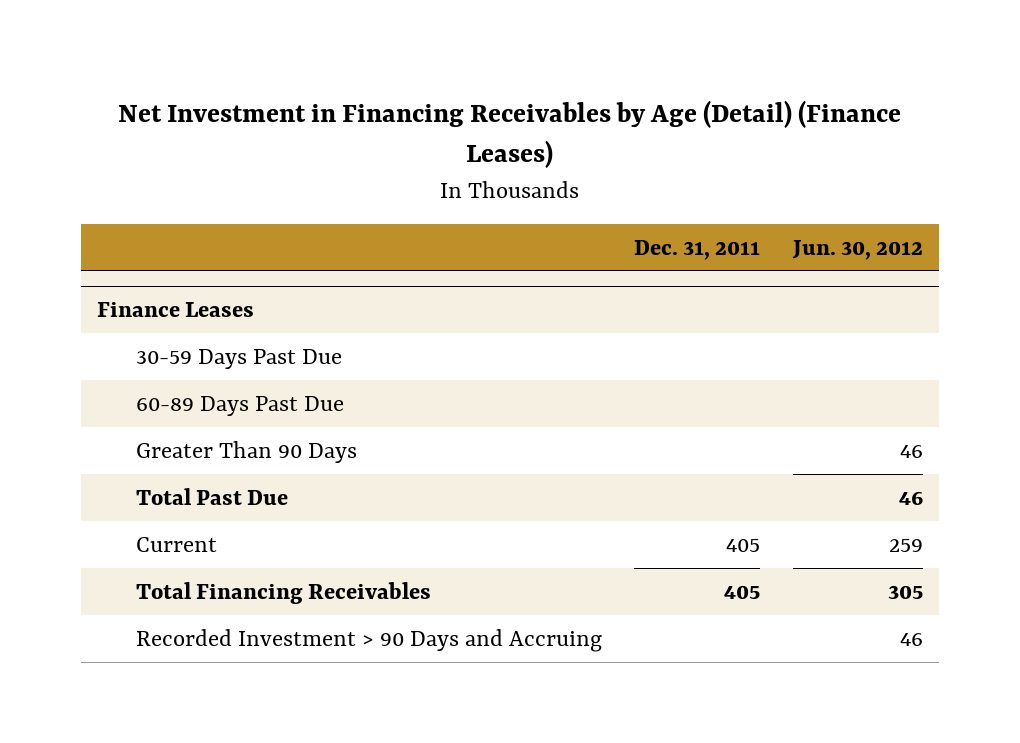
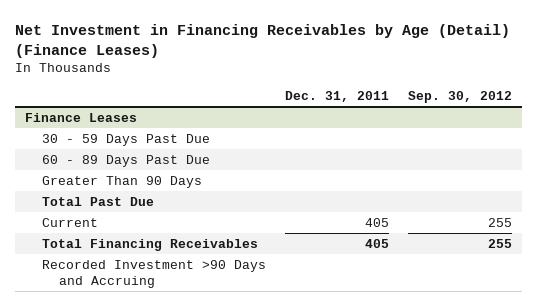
[791,239,923,260] Jun. 30, 2012 -> none
none -> [408,91,513,104] Sep. 30, 2012
[136,348,343,369] 30-59 Days Past Due -> [41,133,210,146] 30 - 59 Days Past Due
[136,395,345,416] 60-89 Days Past Due -> [41,154,210,167] 60 - 89 Days Past Due
[136,628,603,652] Recorded Investment > 90 Days and Accruing -> [41,259,266,288] Recorded Investment >90 Days and Accruing

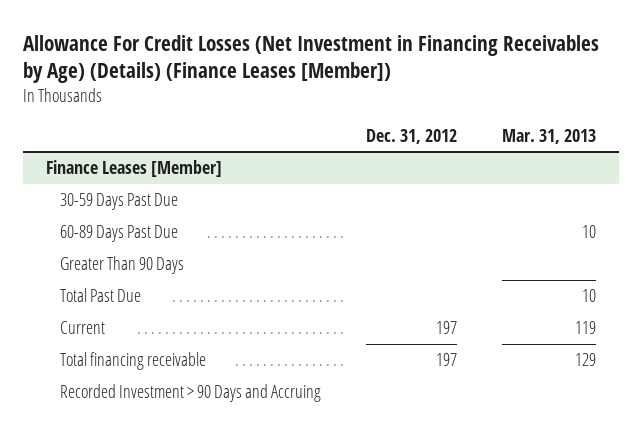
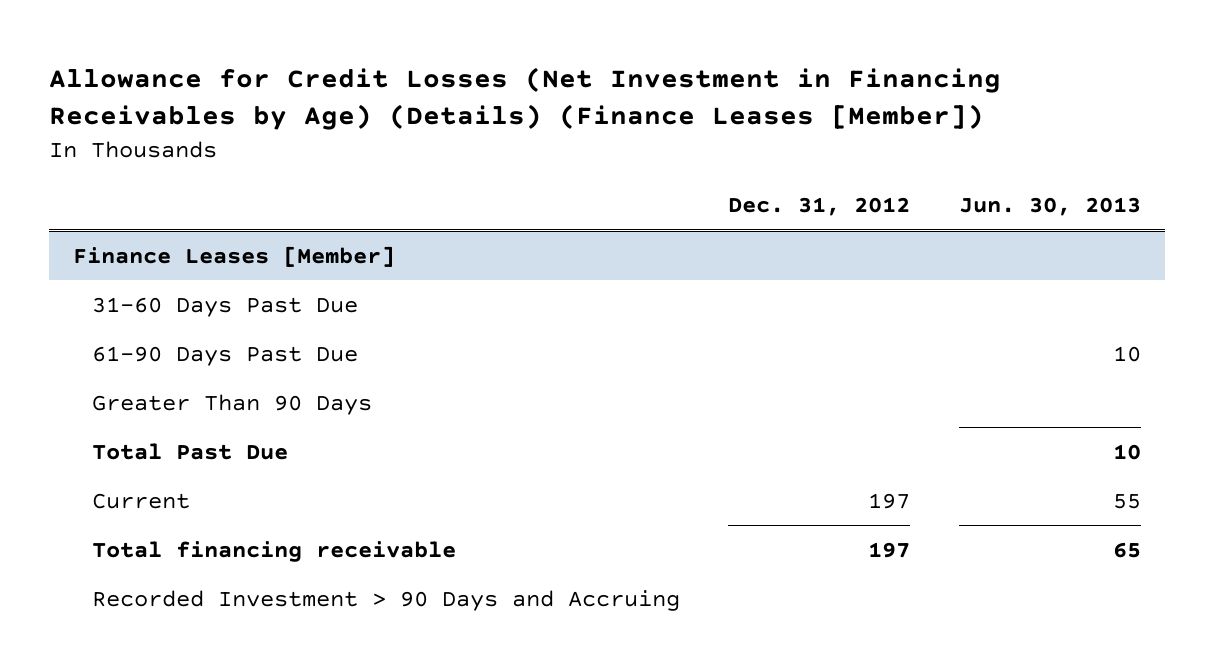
[23,34,600,84] Allowance For Credit Losses (Net Investment in Financing Receivables by Age) (Details) (Finance Leases [Member]) -> [49,66,1002,131] Allowance for Credit Losses (Net Investment in Financing Receivables by Age) (Details) (Finance Leases [Member])
[502,128,597,144] Mar. 31, 2013 -> none
none -> [958,197,1141,217] Jun. 30, 2013
[60,193,179,211] 30-59 Days Past Due -> [91,296,358,317] 31-60 Days Past Due
[60,225,179,243] 60-89 Days Past Due -> [91,345,358,366] 61-90 Days Past Due

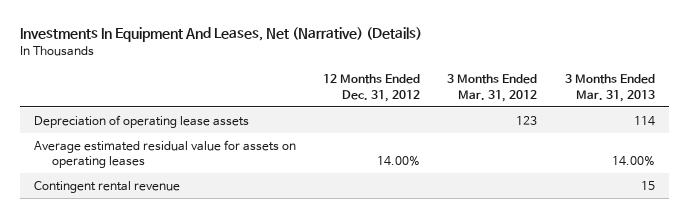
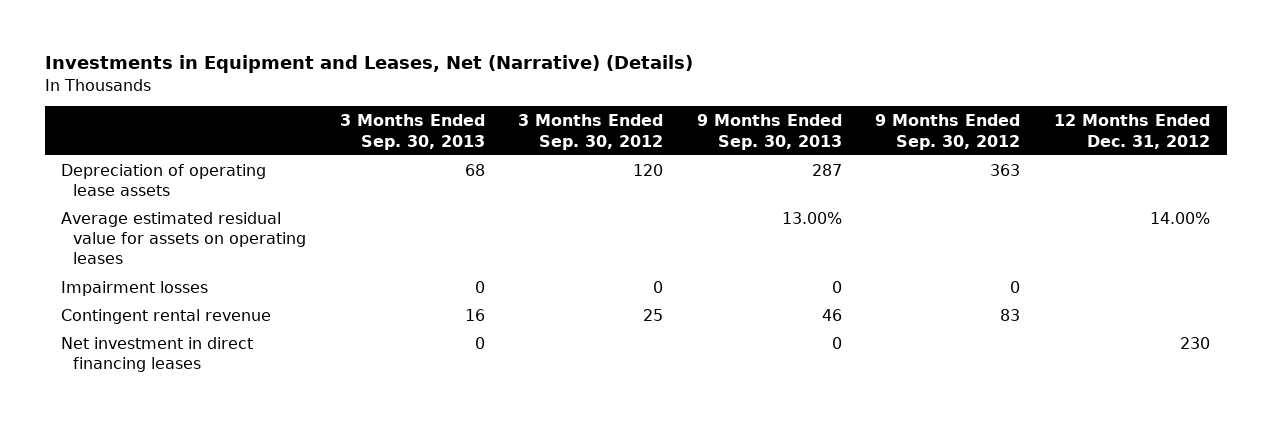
[19,27,422,43] Investments In Equipment And Leases, Net (Narrative) (Details) -> [44,55,693,74] Investments in Equipment and Leases, Net (Narrative) (Details)
[447,74,538,102] 3 Months Ended Mar. 31, 2012 -> none
[564,74,655,102] 3 Months Ended Mar. 31, 2013 -> none
none -> [339,114,485,150] 3 Months Ended Sep. 30, 2013
none -> [518,114,664,150] 3 Months Ended Sep. 30, 2012
none -> [696,114,842,150] 9 Months Ended Sep. 30, 2013
none -> [875,114,1021,150] 9 Months Ended Sep. 30, 2012
none -> [61,280,209,296] Impairment losses
none -> [61,336,254,373] Net investment in direct financing leases

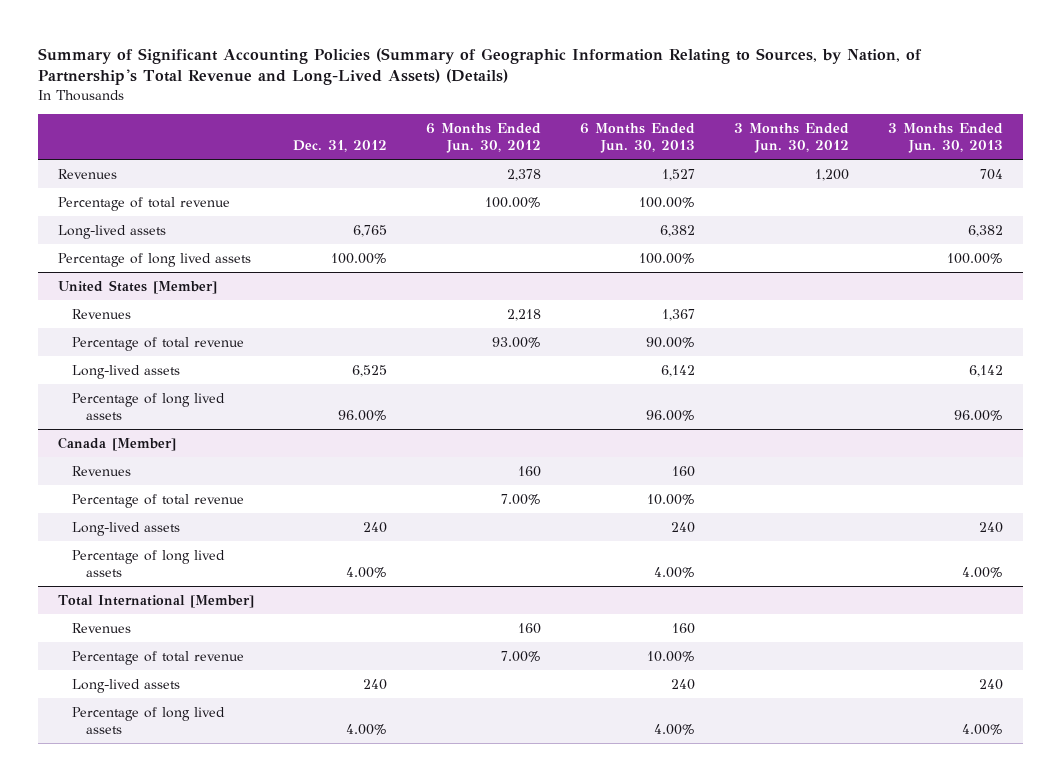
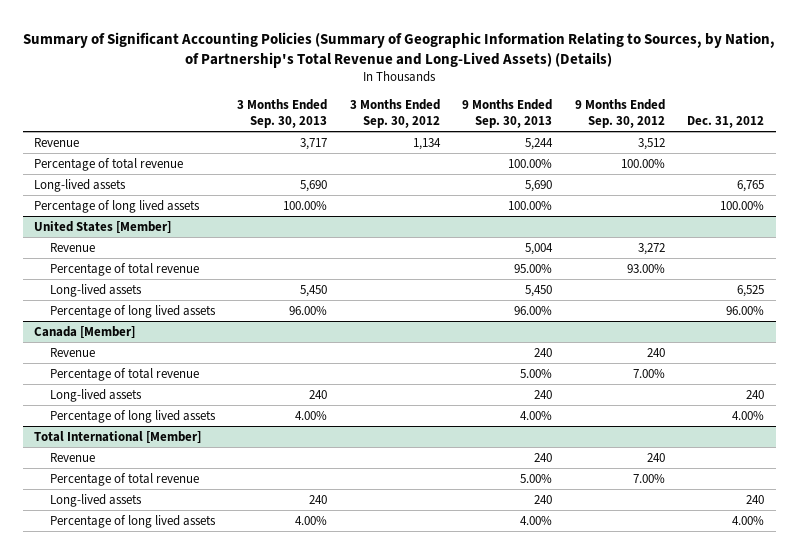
[425,122,541,153] 6 Months Ended Jun. 30, 2012 -> none
[580,122,696,153] 6 Months Ended Jun. 30, 2013 -> none
[734,122,850,153] 3 Months Ended Jun. 30, 2012 -> none
[888,122,1004,153] 3 Months Ended Jun. 30, 2013 -> none
none -> [237,99,328,129] 3 Months Ended Sep. 30, 2013
none -> [349,99,440,129] 3 Months Ended Sep. 30, 2012
none -> [462,99,553,129] 9 Months Ended Sep. 30, 2013
none -> [574,99,665,129] 9 Months Ended Sep. 30, 2012
[57,168,117,179] Revenues -> [34,137,80,147] Revenue
[71,308,131,319] Revenues -> [49,242,95,252] Revenue
[71,465,131,476] Revenues -> [49,347,95,357] Revenue
[71,622,131,633] Revenues -> [49,452,95,462] Revenue

